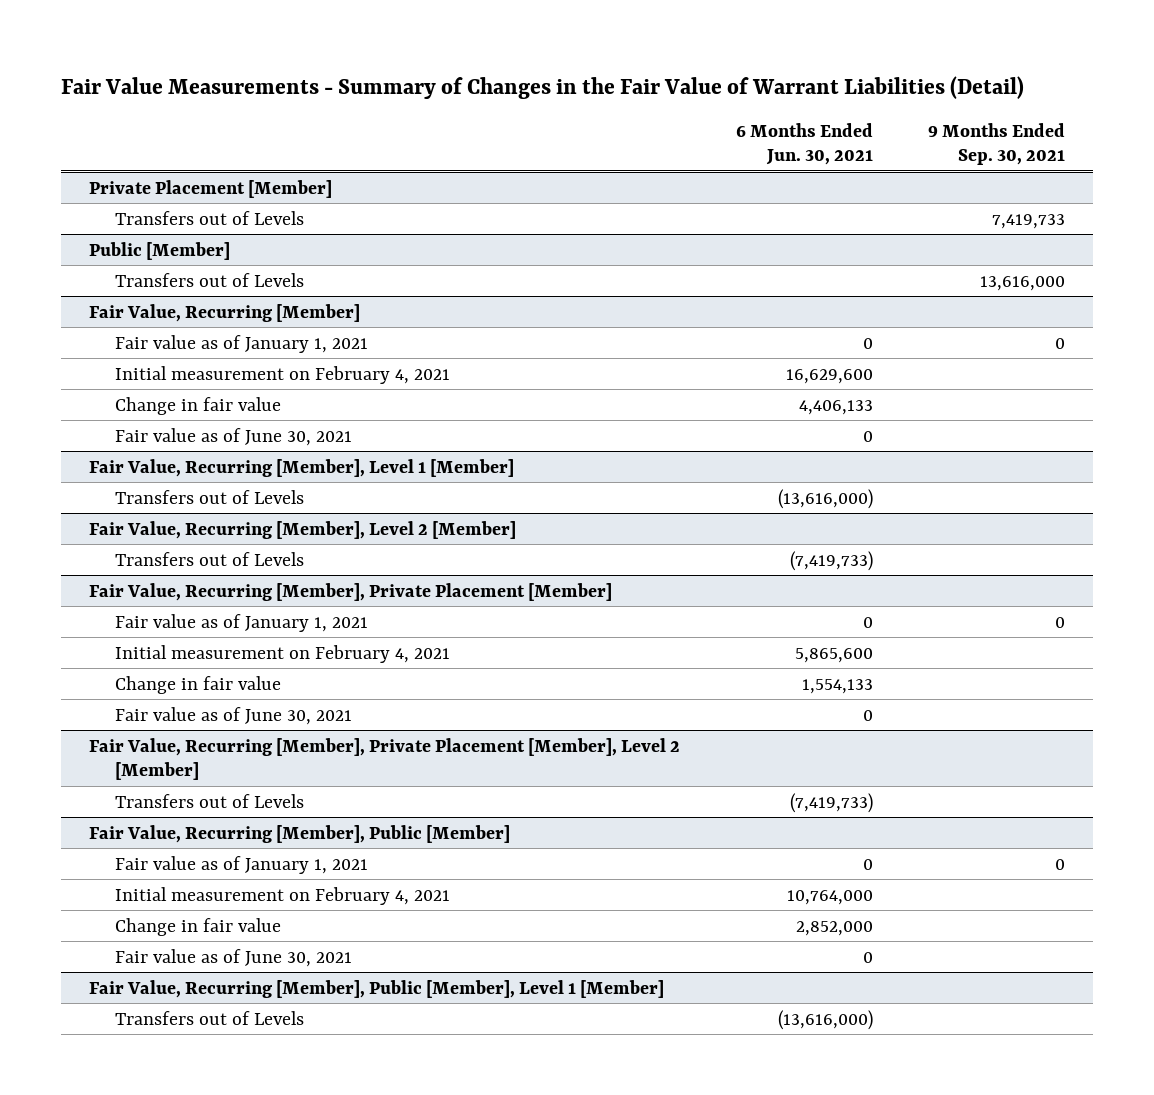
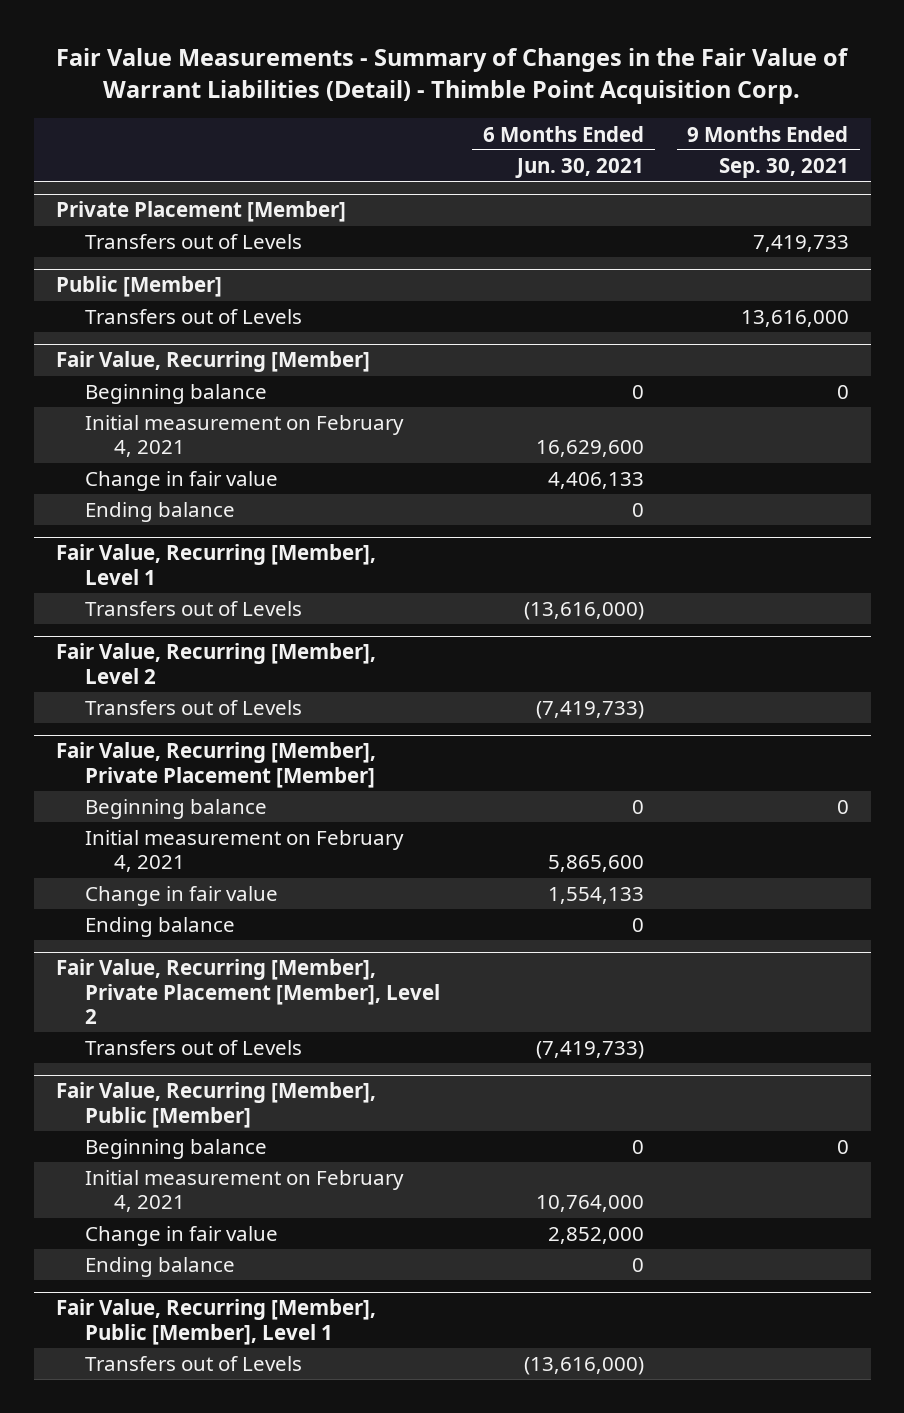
[61,76,1025,100] Fair Value Measurements - Summary of Changes in the Fair Value of Warrant Liabilities (Detail) -> [56,47,850,104] Fair Value Measurements - Summary of Changes in the Fair Value of Warrant Liabilities (Detail) - Thimble Point Acquisition Corp.
[114,334,368,353] Fair value as of January 1, 2021 -> [84,384,267,405] Beginning balance
[114,427,352,446] Fair value as of June 30, 2021 -> [84,502,235,523] Ending balance
[88,458,514,477] Fair Value, Recurring [Member], Level 1 [Member] -> [55,544,376,585] Fair Value, Recurring [Member], Level 1
[88,520,516,539] Fair Value, Recurring [Member], Level 2 [Member] -> [55,643,376,684] Fair Value, Recurring [Member], Level 2
[114,613,368,632] Fair value as of January 1, 2021 -> [84,799,267,820] Beginning balance
[114,706,352,725] Fair value as of June 30, 2021 -> [84,917,235,938] Ending balance
[88,737,680,781] Fair Value, Recurring [Member], Private Placement [Member], Level 2 [Member] -> [55,959,440,1024] Fair Value, Recurring [Member], Private Placement [Member], Level 2
[114,855,368,874] Fair value as of January 1, 2021 -> [84,1139,267,1160] Beginning balance
[114,948,352,967] Fair value as of June 30, 2021 -> [84,1257,235,1278] Ending balance
[88,979,664,998] Fair Value, Recurring [Member], Public [Member], Level 1 [Member] -> [55,1299,376,1345] Fair Value, Recurring [Member], Public [Member], Level 1

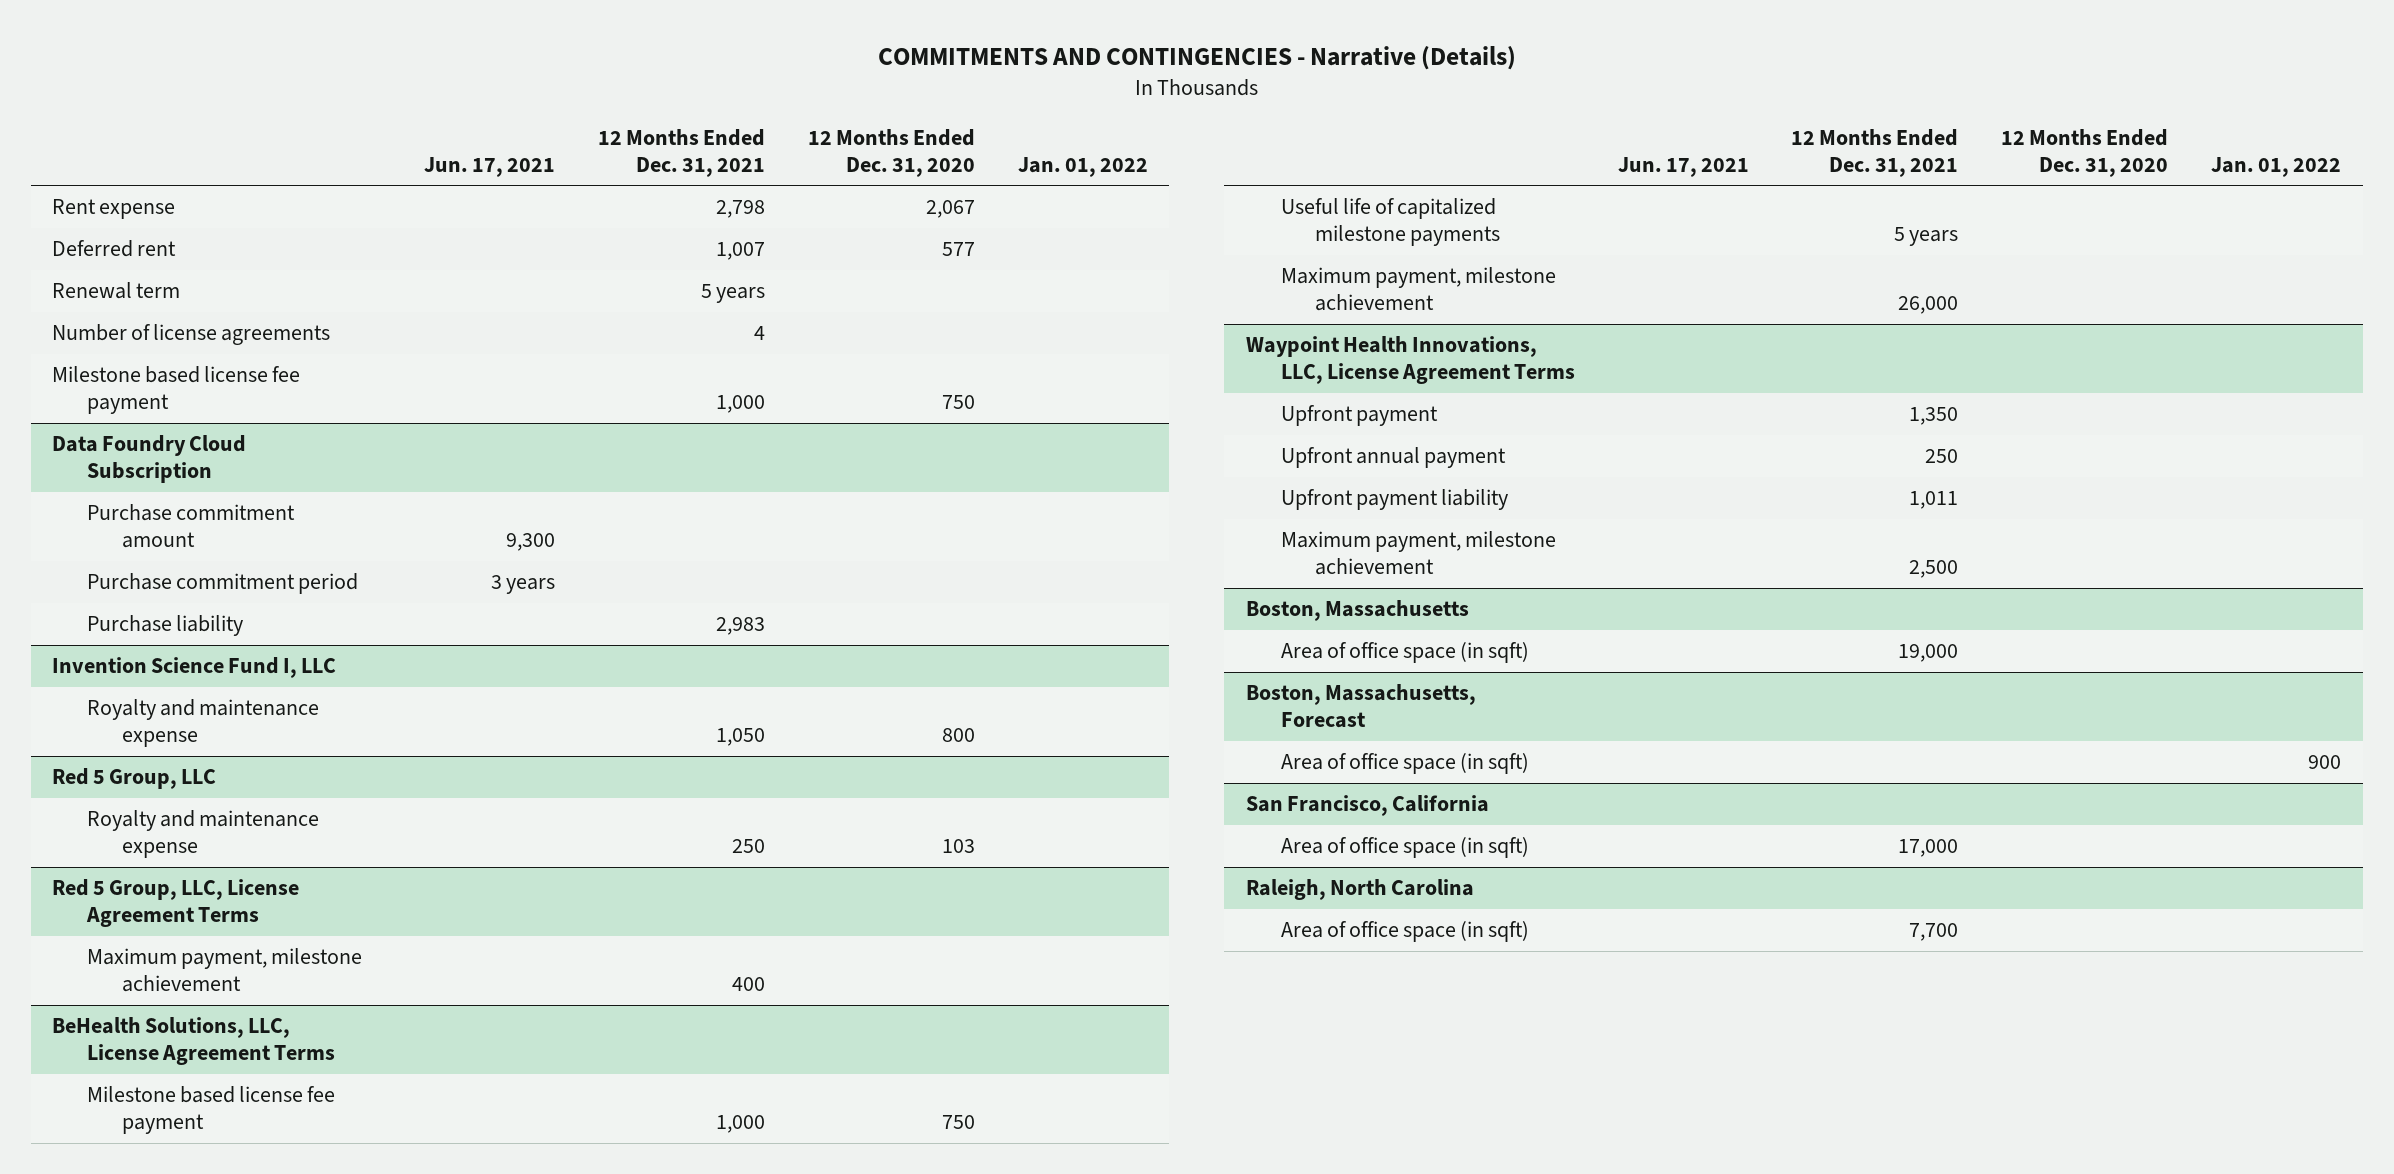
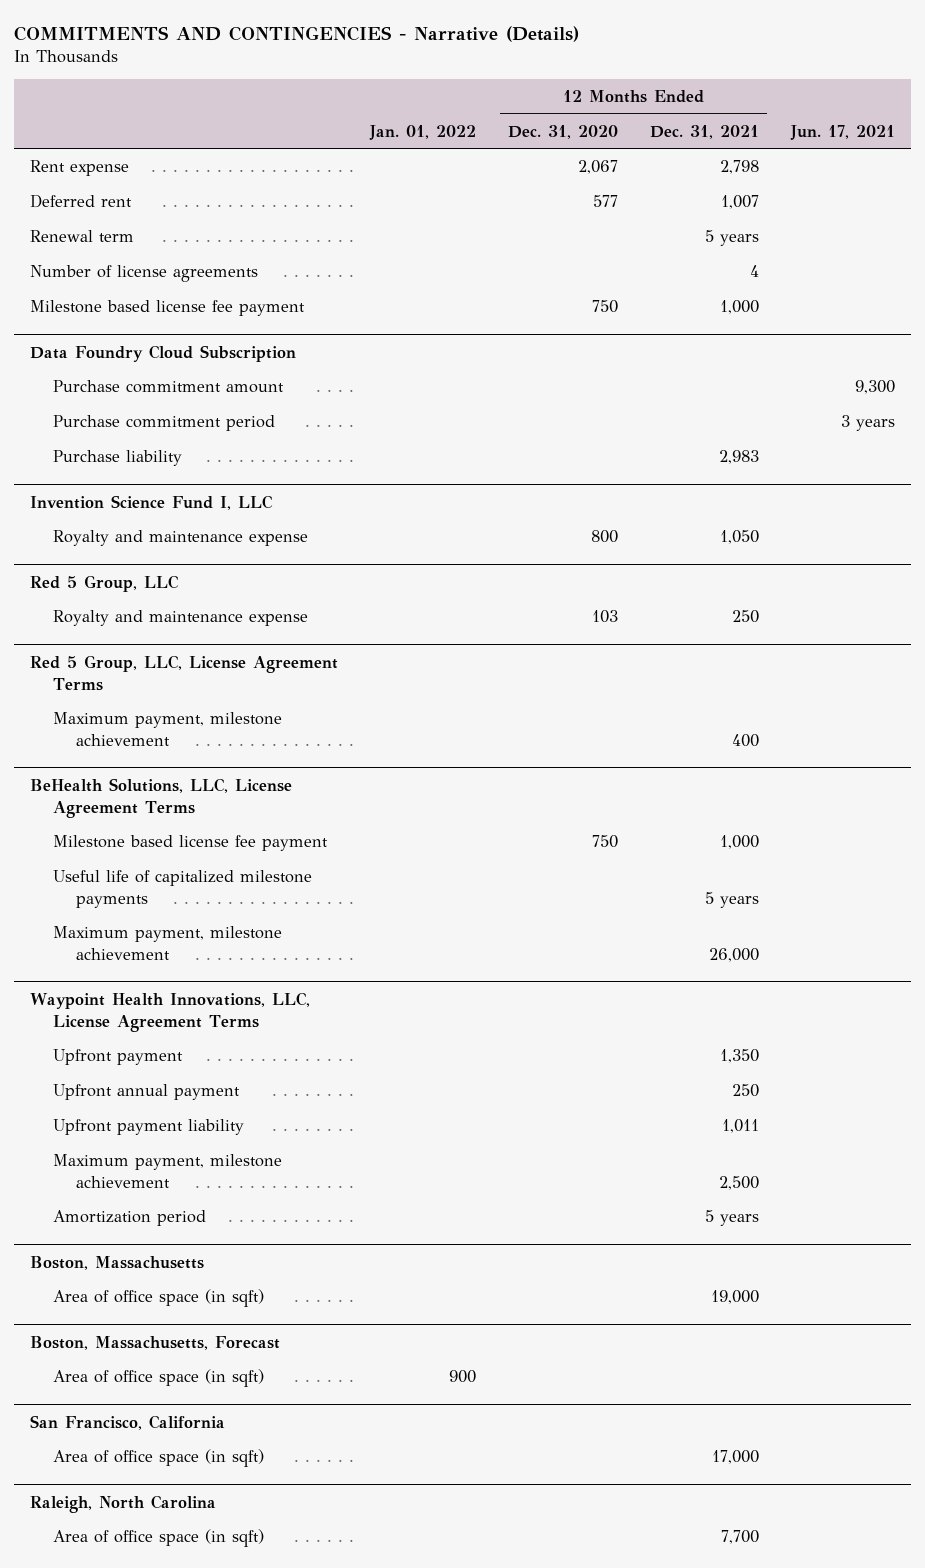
none -> [53,1210,207,1227] Amortization period

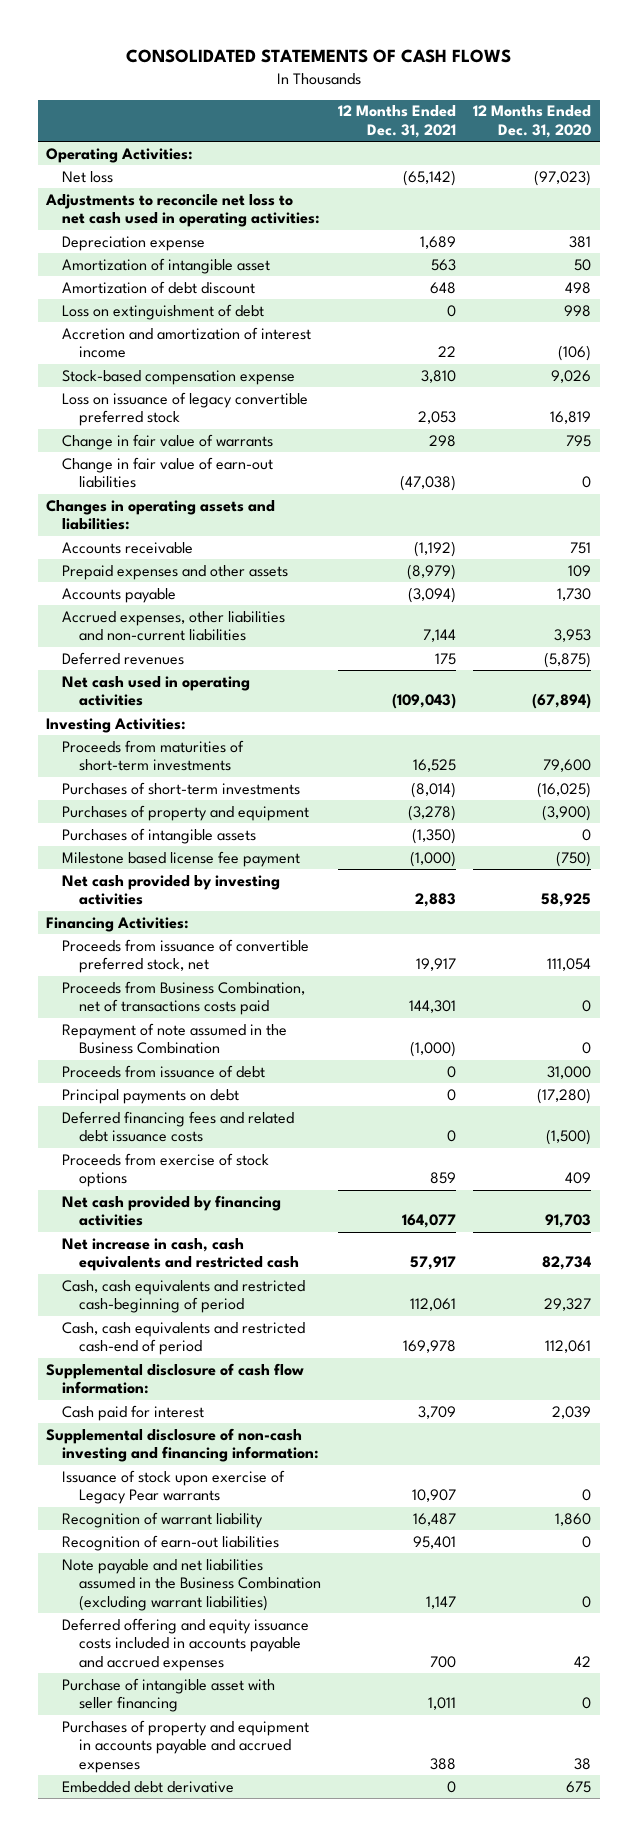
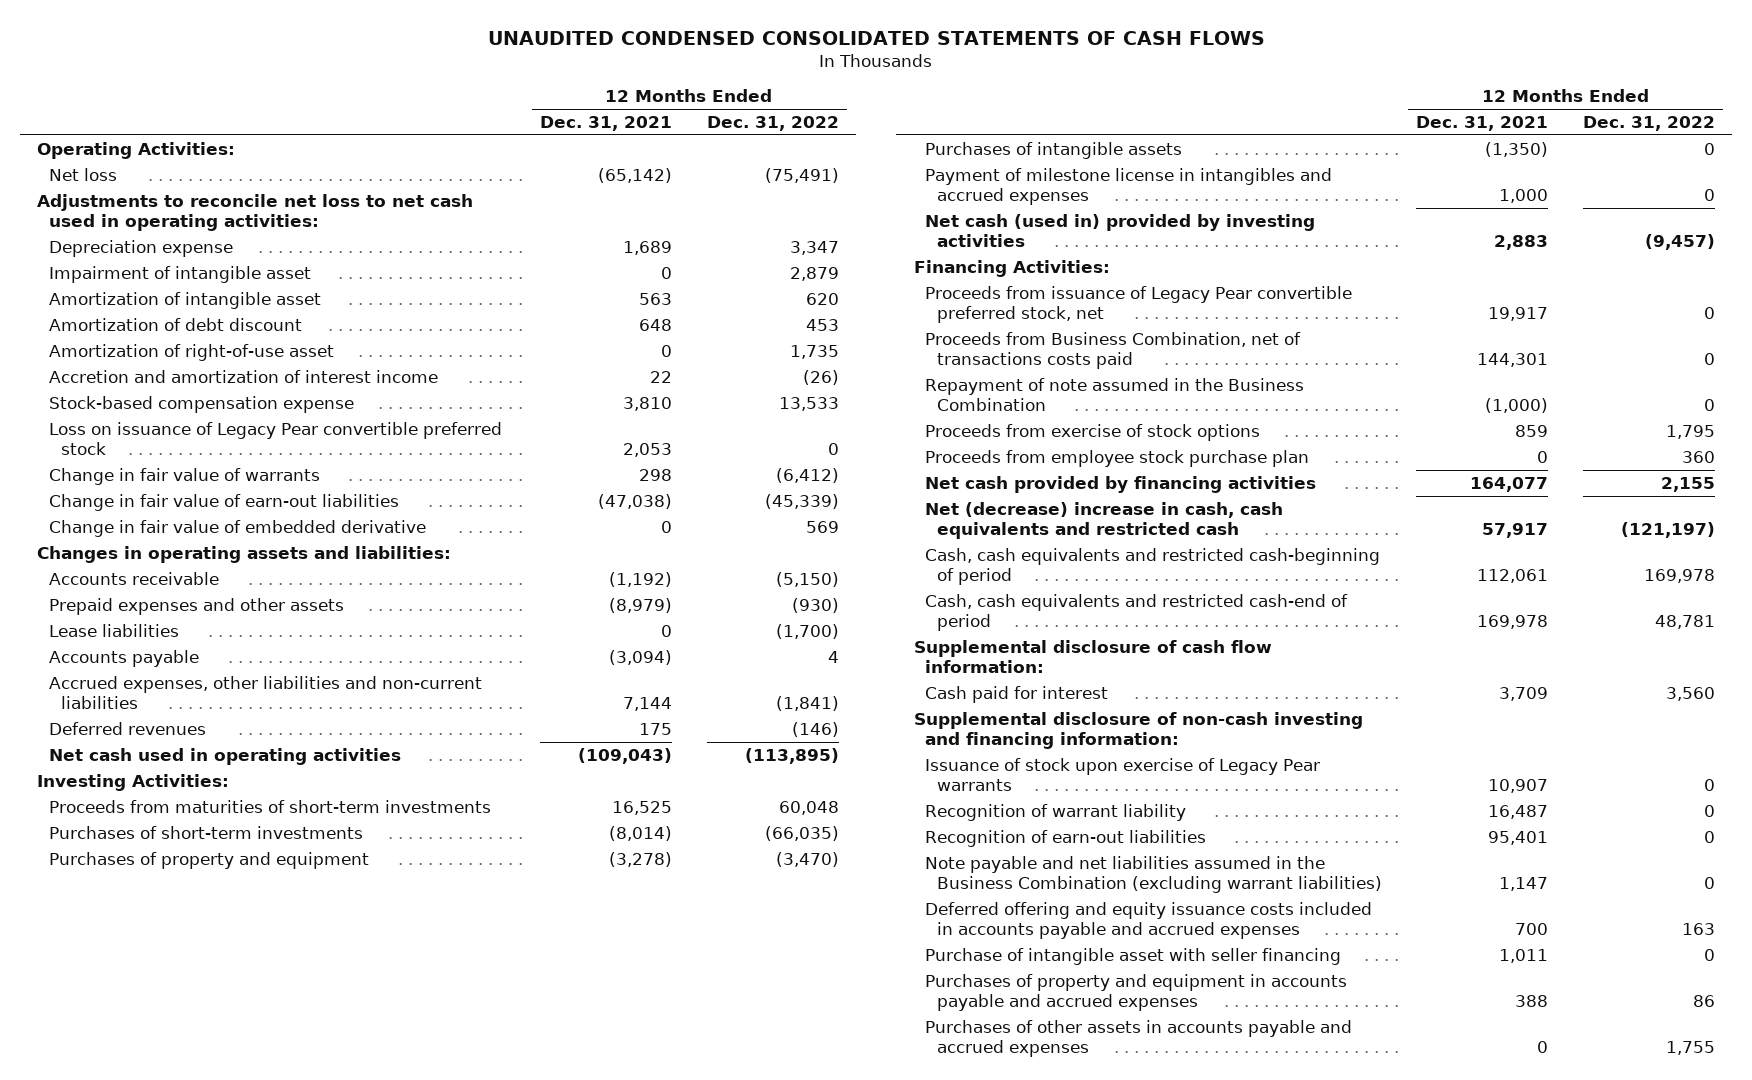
[125,49,511,64] CONSOLIDATED STATEMENTS OF CASH FLOWS -> [488,31,1266,46] UNAUDITED CONDENSED CONSOLIDATED STATEMENTS OF CASH FLOWS
[473,105,592,138] 12 Months Ended Dec. 31, 2020 -> none
none -> [706,115,839,131] Dec. 31, 2022
none -> [49,265,312,283] Impairment of intangible asset
[62,303,265,320] Loss on extinguishment of debt -> none
none -> [49,343,335,361] Amortization of right-of-use asset
[62,391,309,427] Loss on issuance of legacy convertible preferred stock -> [49,421,503,455] Loss on issuance of Legacy Pear convertible preferred stock
none -> [49,519,427,537] Change in fair value of embedded derivative
none -> [49,623,180,637] Lease liabilities
[62,850,301,867] Milestone based license fee payment -> [925,167,1333,205] Payment of milestone license in intangibles and accrued expenses
[409,850,456,867] (1,000) -> [1499,188,1549,203] 1,000
[62,874,281,906] Net cash provided by investing activities -> [925,213,1316,247] Net cash (used in) provided by investing activities
[62,938,310,974] Proceeds from issuance of convertible preferred stock, net -> [925,285,1353,323] Proceeds from issuance of Legacy Pear convertible preferred stock, net
[62,1064,266,1078] Proceeds from issuance of debt -> none
[62,1088,240,1104] Principal payments on debt -> none
[62,1110,295,1143] Deferred financing fees and related debt issuance costs -> none
none -> [925,449,1310,467] Proceeds from employee stock purchase plan
[62,1237,299,1272] Net increase in cash, cash equivalents and restricted cash -> [925,501,1284,539] Net (decrease) increase in cash, cash equivalents and restricted cash
[62,1780,235,1793] Embedded debt derivative -> none
none -> [925,1019,1353,1057] Purchases of other assets in accounts payable and accrued expenses

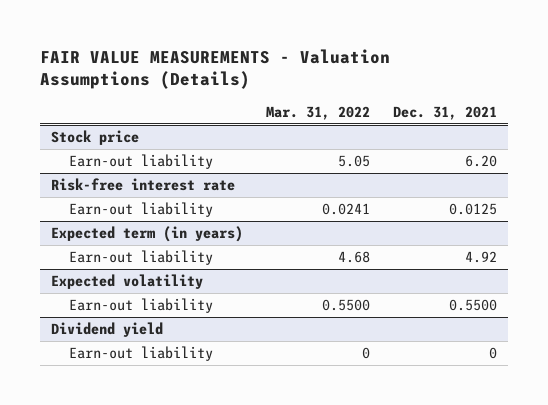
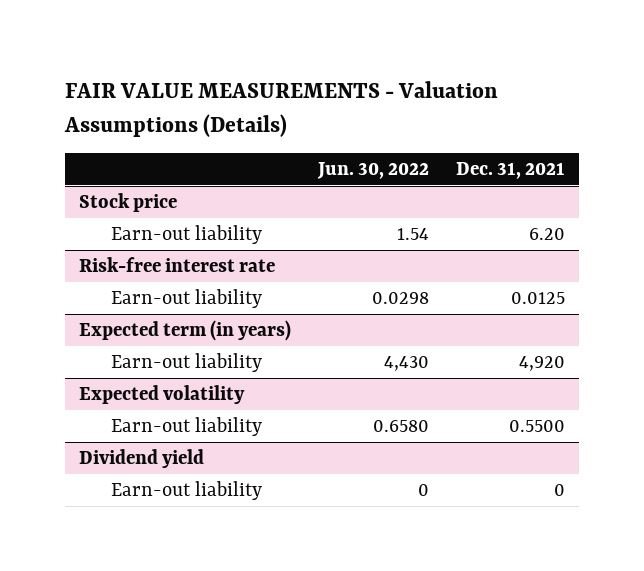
[266,105,371,120] Mar. 31, 2022 -> none
none -> [316,161,429,179] Jun. 30, 2022
[464,251,497,264] 4.92 -> [519,355,566,371] 4,920

